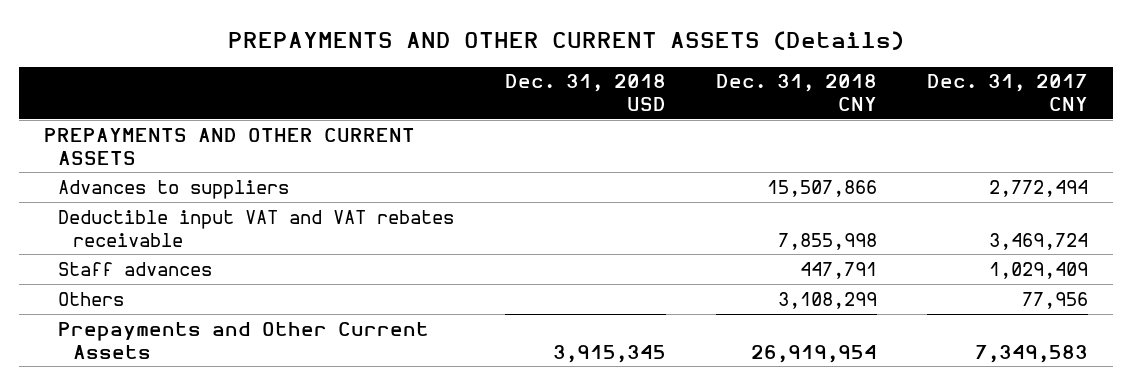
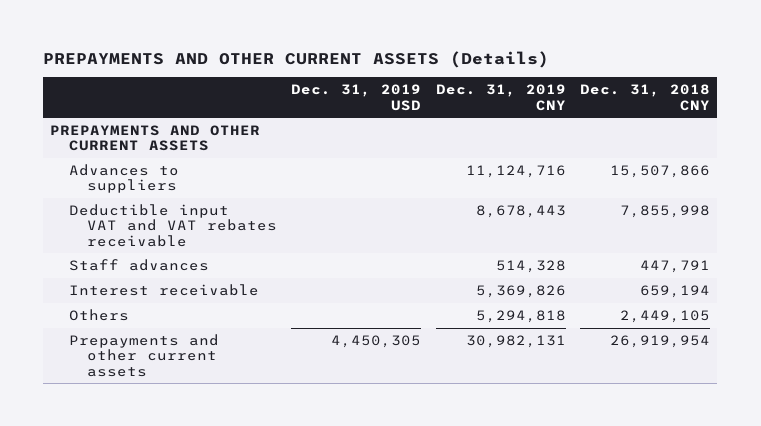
[504,74,666,112] Dec. 31, 2018 USD -> none
[927,74,1089,112] Dec. 31, 2017 CNY -> none
none -> [291,84,422,111] Dec. 31, 2019 USD
none -> [435,84,566,111] Dec. 31, 2019 CNY
none -> [68,283,259,296] Interest receivable
[777,291,877,309] 3,108,299 -> [620,309,711,323] 2,449,105
[58,321,430,359] Prepayments and Other Current Assets -> [68,333,219,377] Prepayments and other current assets

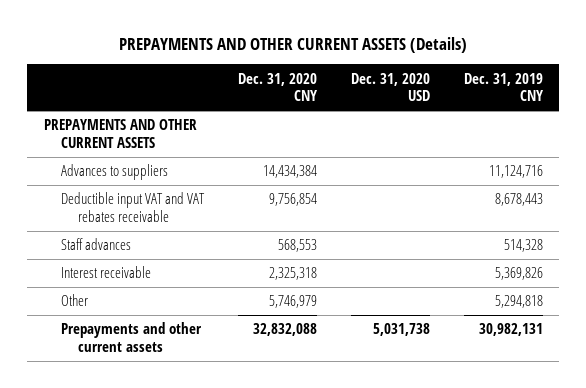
[291,84,422,111] Dec. 31, 2019 USD -> none
[580,84,711,111] Dec. 31, 2018 CNY -> none
none -> [237,72,318,102] Dec. 31, 2020 CNY
none -> [350,72,430,102] Dec. 31, 2020 USD
[68,308,129,321] Others -> [60,294,88,307] Other

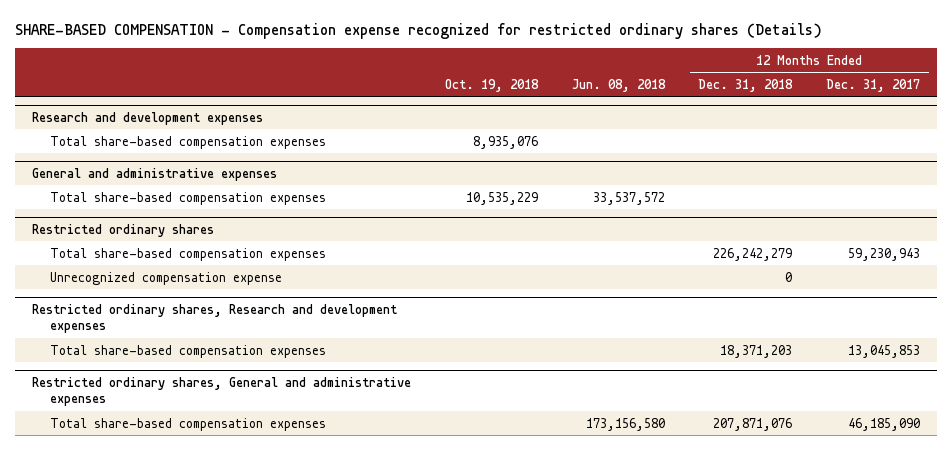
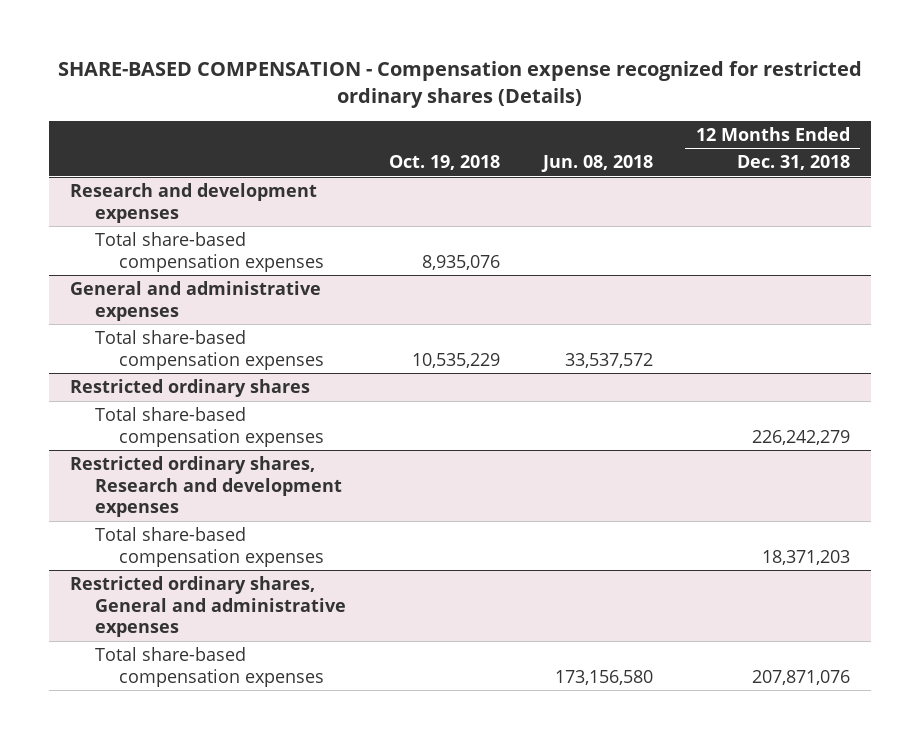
[826,78,921,92] Dec. 31, 2017 -> none
[49,271,282,285] Unrecognized compensation expense -> none

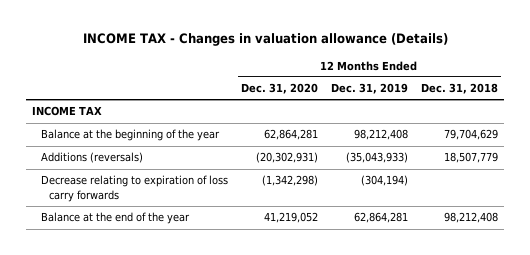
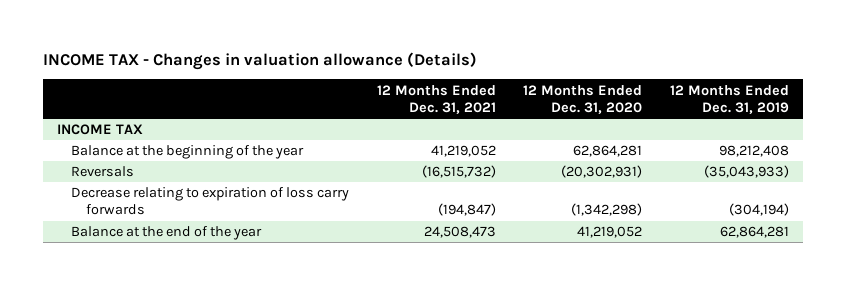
[420,83,498,95] Dec. 31, 2018 -> none
none -> [376,84,496,114] 12 Months Ended Dec. 31, 2021
[40,152,143,164] Additions (reversals) -> [71,166,135,178] Reversals

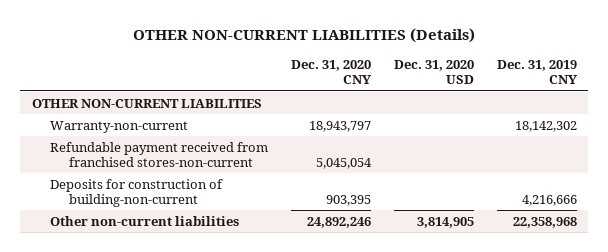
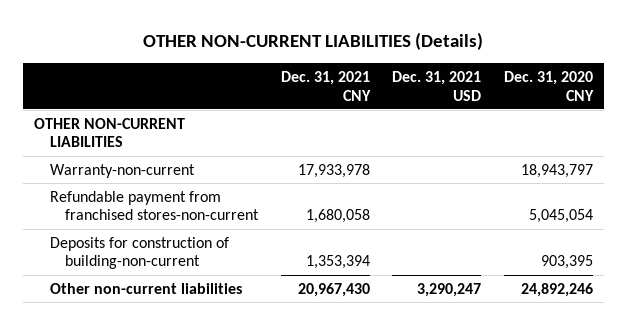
[393,59,474,85] Dec. 31, 2020 USD -> none
[496,59,578,85] Dec. 31, 2019 CNY -> none
none -> [280,70,371,101] Dec. 31, 2021 CNY
none -> [392,70,482,101] Dec. 31, 2021 USD
[50,141,269,168] Refundable payment received from franchised stores-non-current -> [49,190,260,221] Refundable payment from franchised stores-non-current

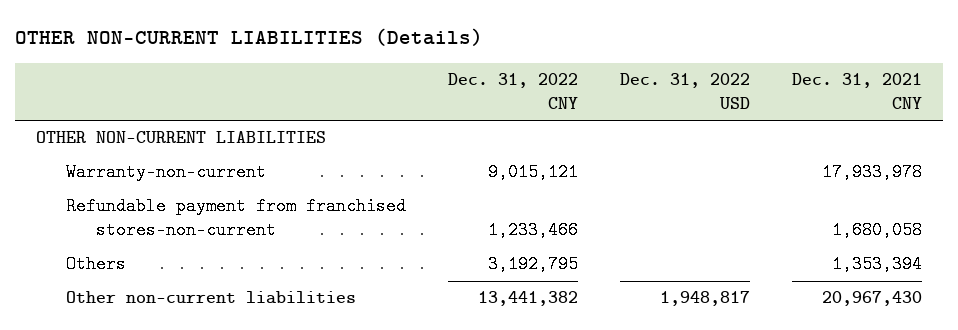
[392,70,482,101] Dec. 31, 2021 USD -> none
[503,70,594,101] Dec. 31, 2020 CNY -> none
none -> [448,73,579,110] Dec. 31, 2022 CNY
none -> [620,73,751,110] Dec. 31, 2022 USD
[49,236,229,270] Deposits for construction of building-non-current -> [66,255,127,274] Others

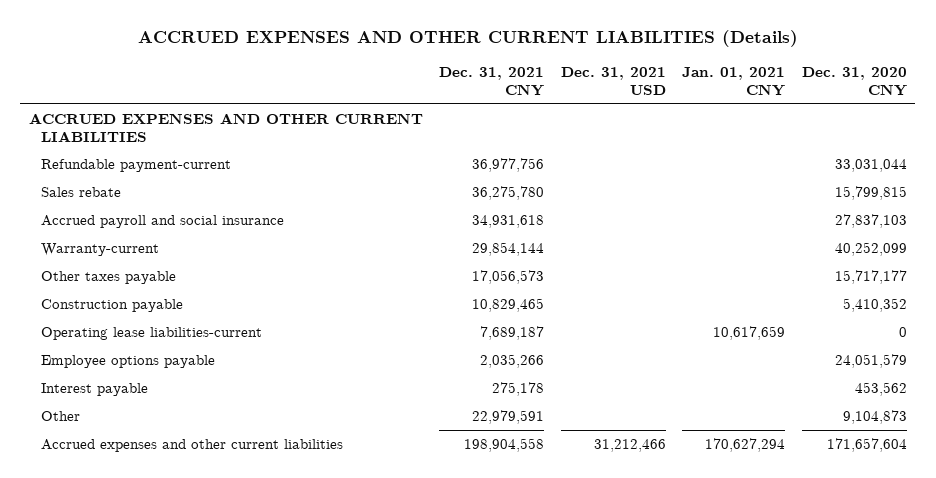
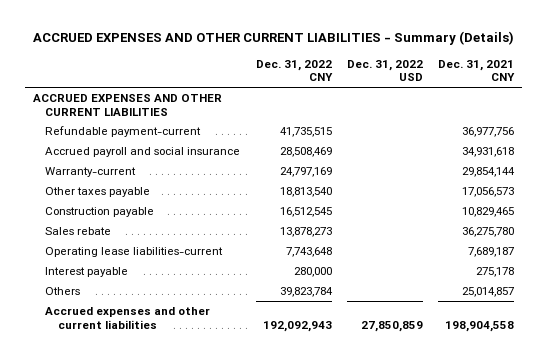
[137,30,798,48] ACCRUED EXPENSES AND OTHER CURRENT LIABILITIES (Details) -> [32,31,514,46] ACCRUED EXPENSES AND OTHER CURRENT LIABILITIES - Summary (Details)
[560,67,666,96] Dec. 31, 2021 USD -> none
[682,67,786,97] Jan. 01, 2021 CNY -> none
[801,67,907,97] Dec. 31, 2020 CNY -> none
none -> [255,59,333,82] Dec. 31, 2022 CNY
none -> [347,59,424,82] Dec. 31, 2022 USD
[41,187,122,198] Sales rebate -> [45,226,112,235] Sales rebate
[41,355,216,369] Employee options payable -> none
[41,411,81,422] Other -> [45,286,81,295] Others
[472,410,545,425] 22,979,591 -> [462,286,515,297] 25,014,857

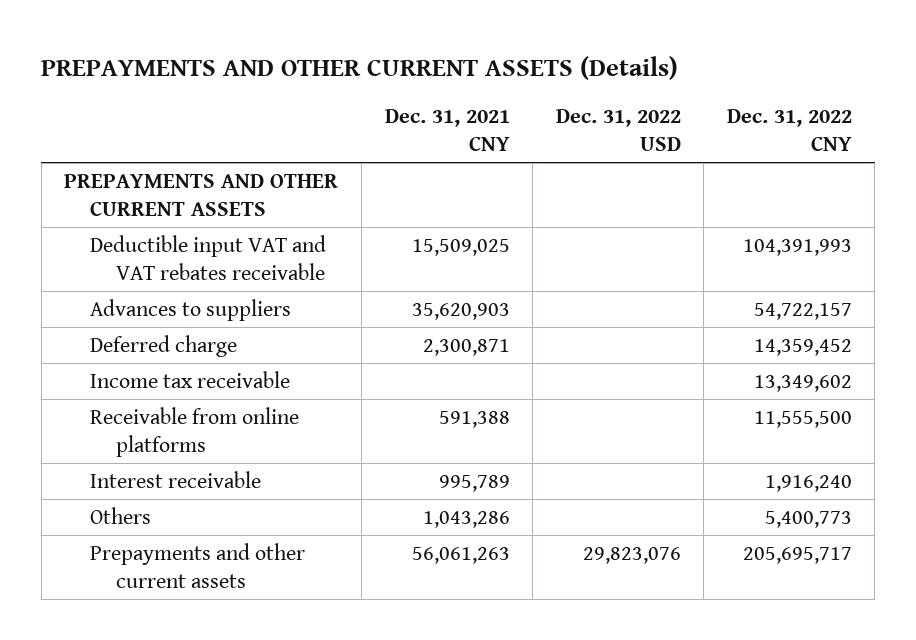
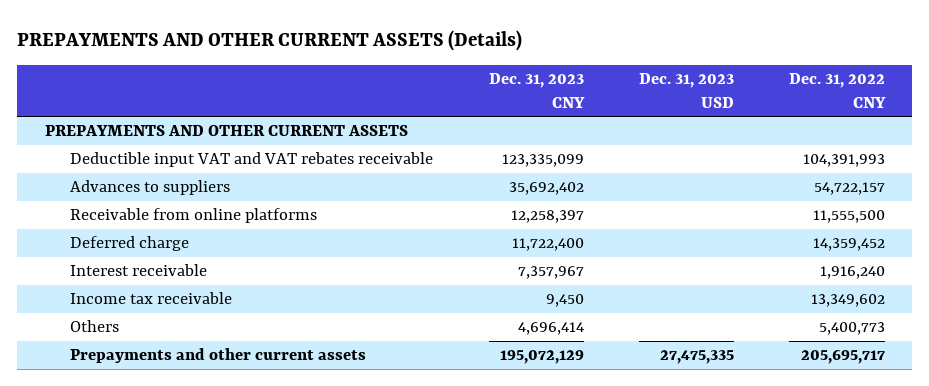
[384,108,510,152] Dec. 31, 2021 CNY -> none
[555,108,681,152] Dec. 31, 2022 USD -> none
none -> [488,73,585,108] Dec. 31, 2023 CNY
none -> [638,73,734,108] Dec. 31, 2023 USD
[90,334,238,357] Deferred charge -> [70,236,190,252] Deferred charge
[90,370,291,388] Income tax receivable -> [70,292,233,305] Income tax receivable

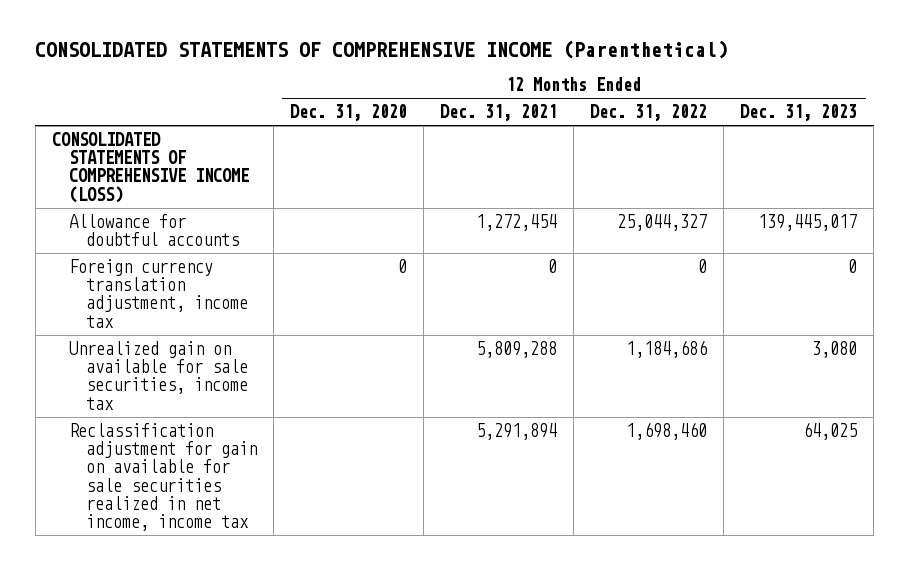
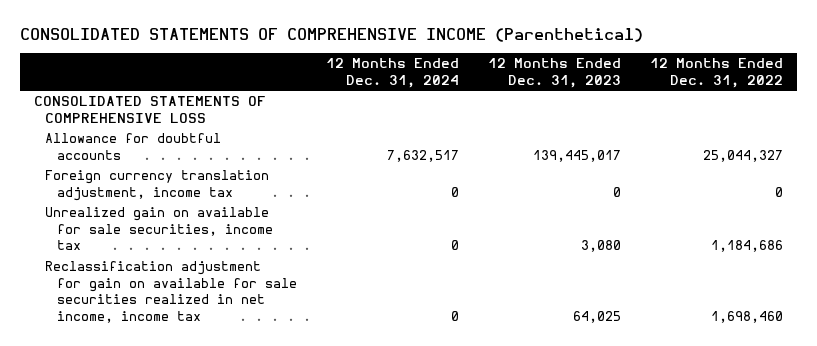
[290,104,408,122] Dec. 31, 2020 -> none
[440,104,558,122] Dec. 31, 2021 -> none
none -> [325,58,459,88] 12 Months Ended Dec. 31, 2024
[51,132,249,203] CONSOLIDATED STATEMENTS OF COMPREHENSIVE INCOME (LOSS) -> [34,96,267,123] CONSOLIDATED STATEMENTS OF COMPREHENSIVE LOSS

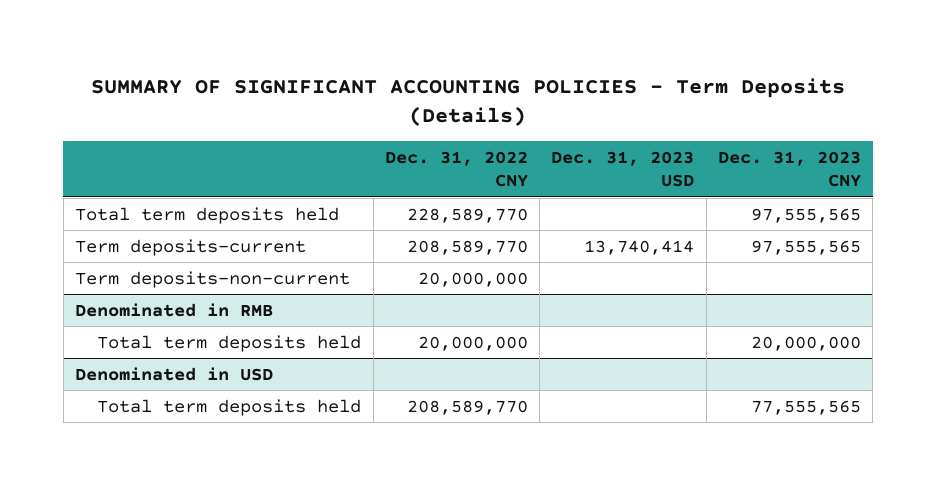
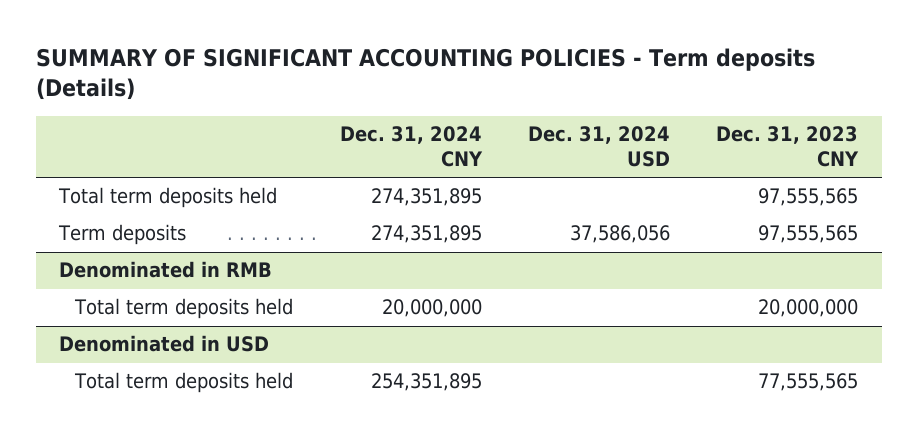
[90,77,845,127] SUMMARY OF SIGNIFICANT ACCOUNTING POLICIES - Term Deposits (Details) -> [36,48,816,101] SUMMARY OF SIGNIFICANT ACCOUNTING POLICIES - Term deposits (Details)
[384,151,528,188] Dec. 31, 2022 CNY -> none
[551,151,695,188] Dec. 31, 2023 USD -> none
none -> [339,126,483,168] Dec. 31, 2024 CNY
none -> [528,126,671,168] Dec. 31, 2024 USD
[75,270,351,288] Term deposits-non-current -> none
[75,238,307,256] Term deposits-current -> [58,224,187,246] Term deposits

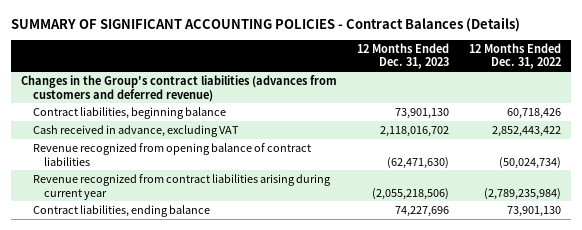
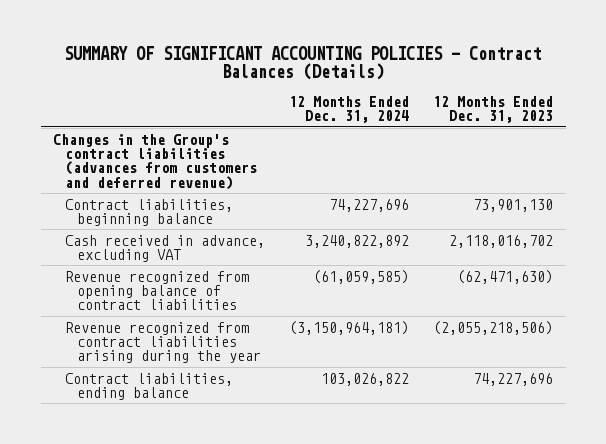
[468,42,561,70] 12 Months Ended Dec. 31, 2022 -> none
none -> [289,96,410,124] 12 Months Ended Dec. 31, 2024
[32,173,331,200] Revenue recognized from contract liabilities arising during current year -> [64,321,261,364] Revenue recognized from contract liabilities arising during the year

